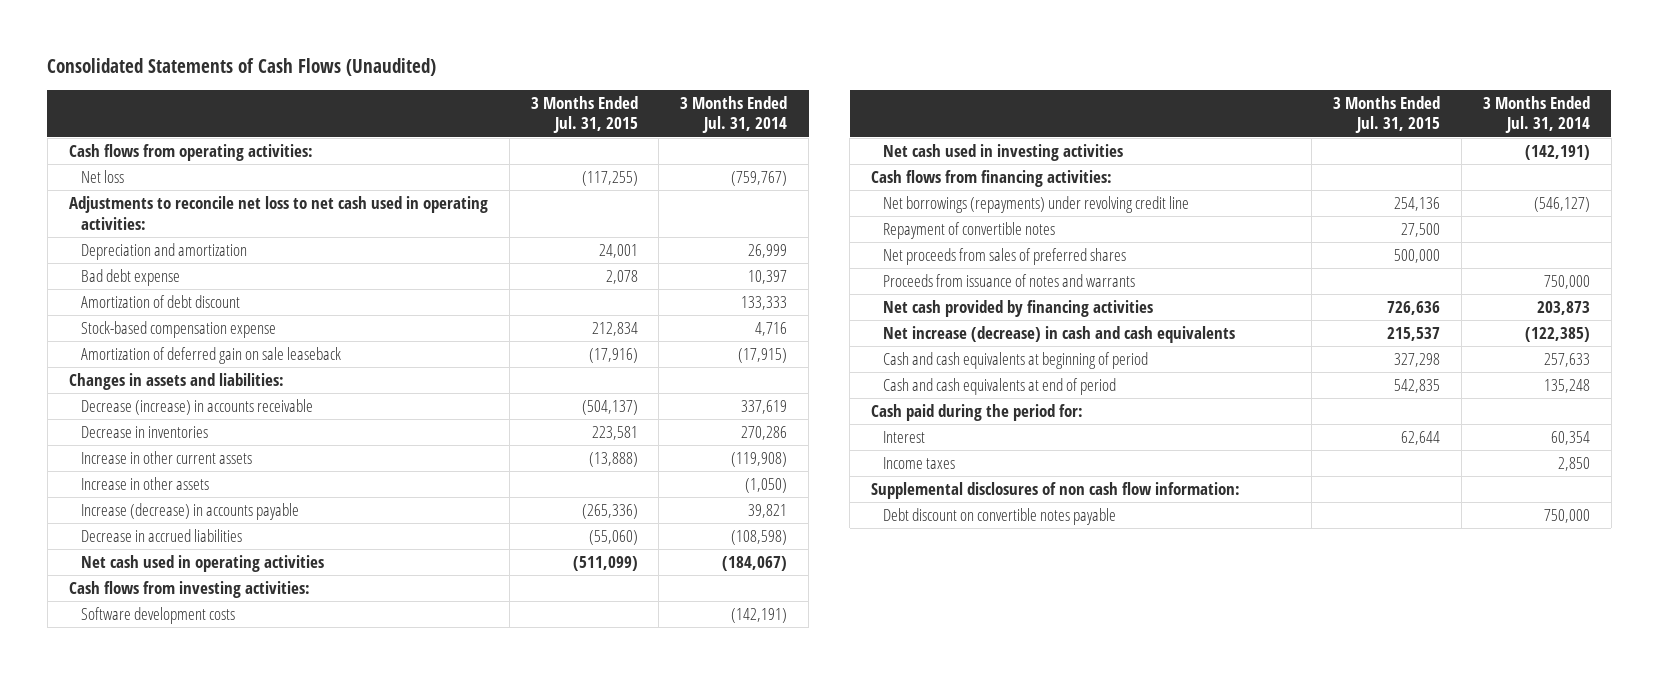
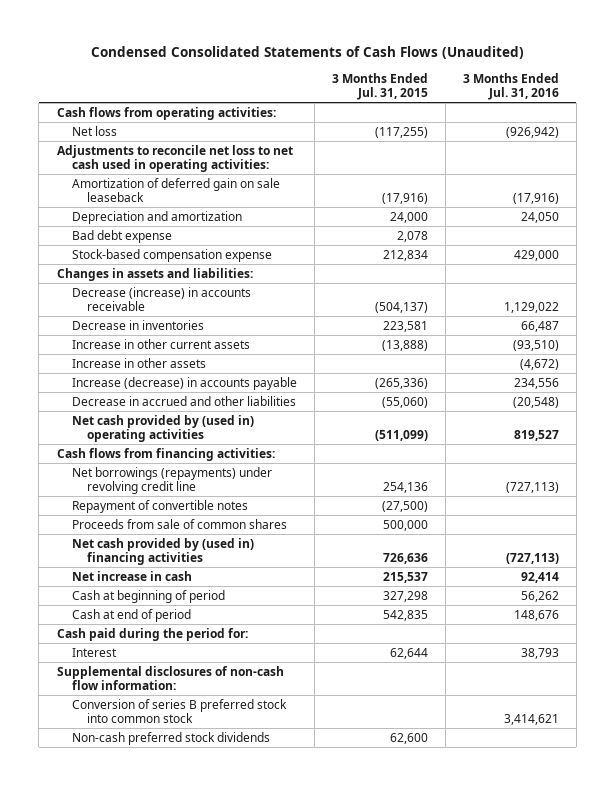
[47,58,437,77] Consolidated Statements of Cash Flows (Unaudited) -> [90,46,524,60] Condensed Consolidated Statements of Cash Flows (Unaudited)
[680,95,788,134] 3 Months Ended Jul. 31, 2014 -> none
none -> [462,73,559,100] 3 Months Ended Jul. 31, 2016
[80,346,341,364] Amortization of deferred gain on sale leaseback -> [71,177,280,202] Amortization of deferred gain on sale leaseback
[598,243,638,258] 24,001 -> [389,211,428,223] 24,000
[80,294,240,308] Amortization of debt discount -> none
[68,580,310,598] Cash flows from investing activities: -> none
[80,606,235,624] Software development costs -> none
[883,143,1124,161] Net cash used in investing activities -> none
[80,528,242,542] Decrease in accrued liabilities -> [71,395,296,406] Decrease in accrued and other liabilities
[80,554,324,572] Net cash used in operating activities -> [71,414,254,442] Net cash provided by (used in) operating activities
[883,247,1127,265] Net proceeds from sales of preferred shares -> none
[883,273,1136,287] Proceeds from issuance of notes and warrants -> none
[1401,222,1441,237] 27,500 -> [381,500,428,512] (27,500)
none -> [71,518,287,529] Proceeds from sale of common shares
[883,299,1154,317] Net cash provided by financing activities -> [71,537,254,565] Net cash provided by (used in) financing activities
[883,325,1236,343] Net increase (decrease) in cash and cash equivalents -> [71,570,192,581] Net increase in cash
[883,351,1149,369] Cash and cash equivalents at beginning of period -> [71,589,225,603] Cash at beginning of period
[883,377,1117,395] Cash and cash equivalents at end of period -> [71,608,191,622] Cash at end of period
[883,456,956,469] Income taxes -> none
[883,507,1117,525] Debt discount on convertible notes payable -> none
[871,481,1241,499] Supplemental disclosures of non cash flow information: -> [56,665,284,690] Supplemental disclosures of non-cash flow information:
none -> [71,698,287,723] Conversion of series B preferred stock into common stock
none -> [71,731,270,745] Non-cash preferred stock dividends

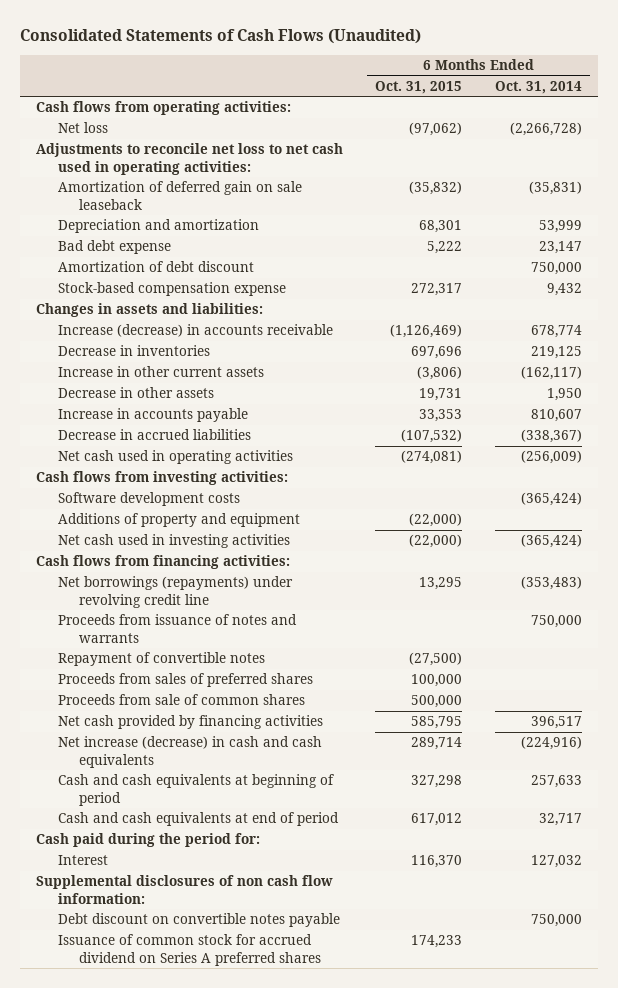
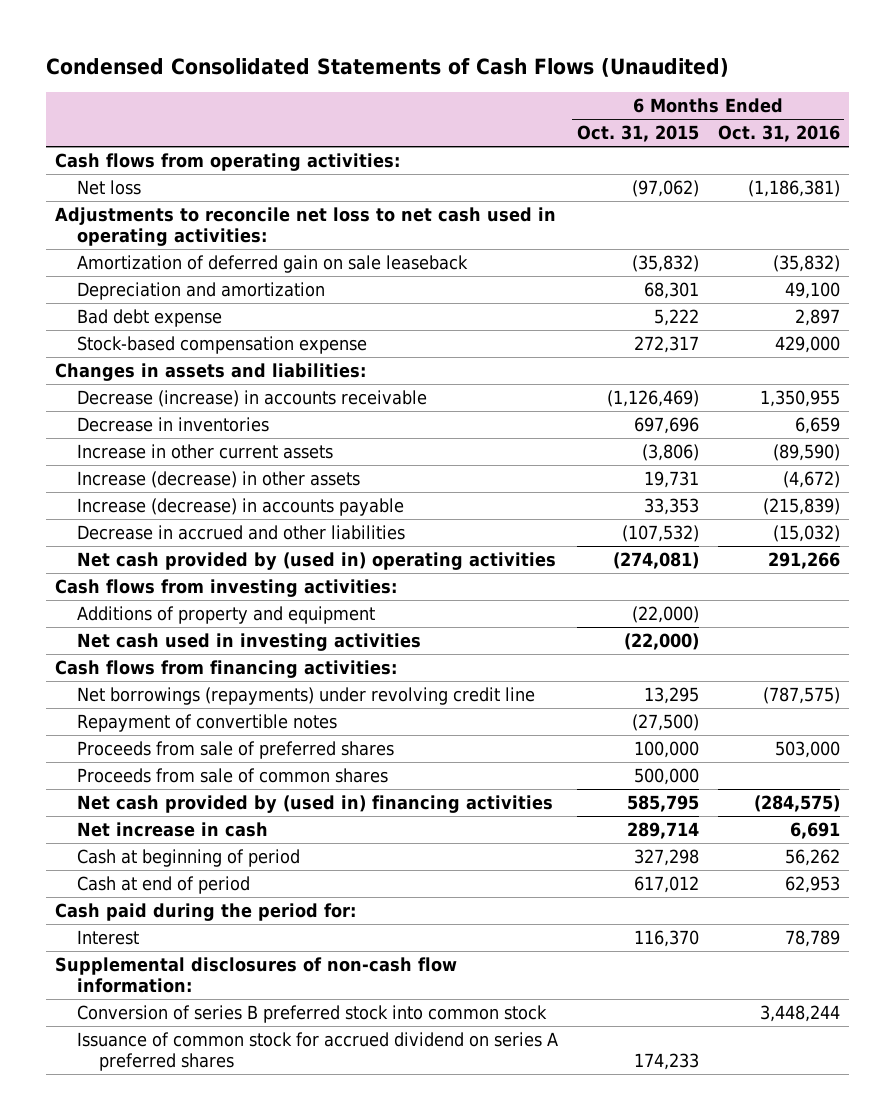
[19,28,421,44] Consolidated Statements of Cash Flows (Unaudited) -> [45,57,729,77] Condensed Consolidated Statements of Cash Flows (Unaudited)
[494,80,582,94] Oct. 31, 2014 -> none
none -> [717,125,840,143] Oct. 31, 2016
[57,261,254,273] Amortization of debt discount -> none
[57,324,333,338] Increase (decrease) in accounts receivable -> [77,390,428,408] Decrease (increase) in accounts receivable
[57,387,214,399] Decrease in other assets -> [77,471,361,489] Increase (decrease) in other assets
[57,408,248,423] Increase in accounts payable -> [77,498,405,517] Increase (decrease) in accounts payable
[57,429,251,441] Decrease in accrued liabilities -> [77,525,406,541] Decrease in accrued and other liabilities
[57,450,293,465] Net cash used in operating activities -> [77,552,557,571] Net cash provided by (used in) operating activities
[57,492,240,507] Software development costs -> none
[57,614,297,643] Proceeds from issuance of notes and warrants -> none
[57,673,313,688] Proceeds from sales of preferred shares -> [77,741,395,760] Proceeds from sale of preferred shares
[57,715,323,730] Net cash provided by financing activities -> [77,795,554,814] Net cash provided by (used in) financing activities
[57,736,322,768] Net increase (decrease) in cash and cash equivalents -> [77,822,269,838] Net increase in cash
[57,774,334,806] Cash and cash equivalents at beginning of period -> [77,849,301,868] Cash at beginning of period
[57,812,339,827] Cash and cash equivalents at end of period -> [77,876,251,895] Cash at end of period
[57,913,340,928] Debt discount on convertible notes payable -> none
[35,875,333,904] Supplemental disclosures of non cash flow information: -> [55,957,458,994] Supplemental disclosures of non-cash flow information:
none -> [77,1005,548,1024] Conversion of series B preferred stock into common stock
[57,934,322,966] Issuance of common stock for accrued dividend on Series A preferred shares -> [77,1032,559,1072] Issuance of common stock for accrued dividend on series A preferred shares

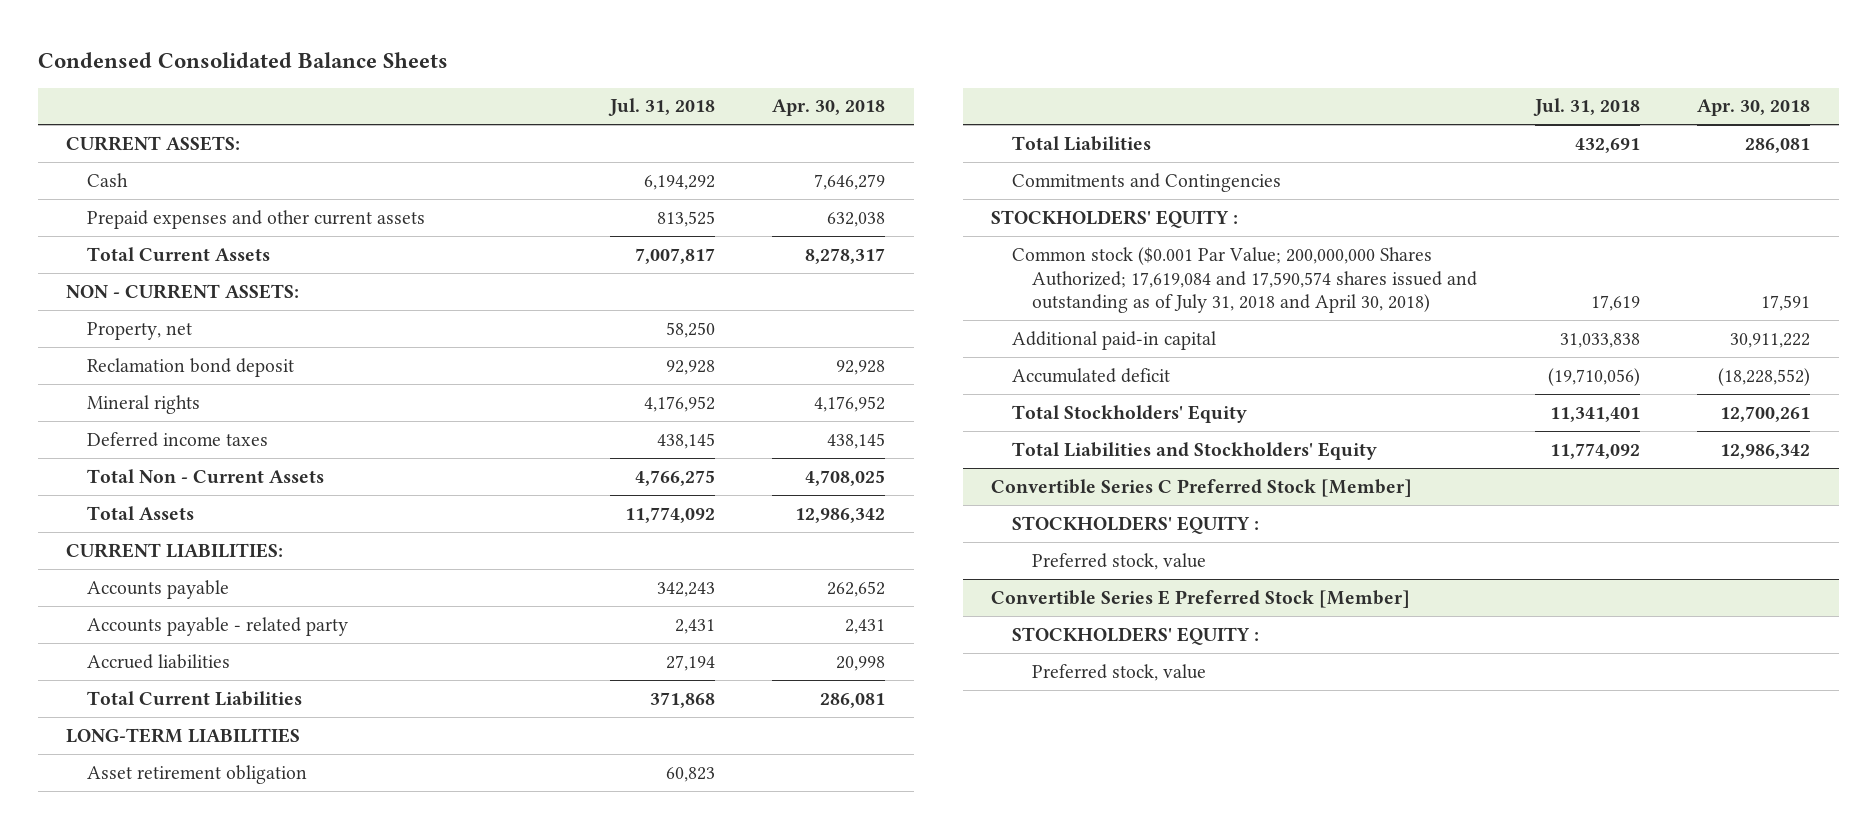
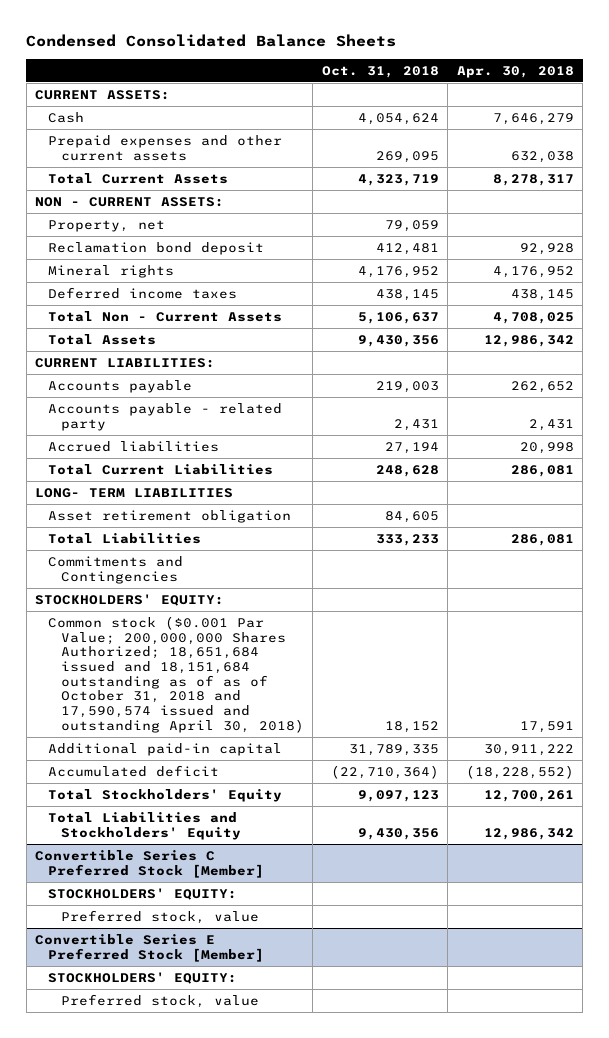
[607,98,715,117] Jul. 31, 2018 -> none
none -> [321,65,439,78] Oct. 31, 2018
[66,727,301,743] LONG-TERM LIABILITIES -> [35,488,234,499] LONG- TERM LIABILITIES
[991,209,1239,228] STOCKHOLDERS' EQUITY : -> [35,594,225,607] STOCKHOLDERS' EQUITY:
[1011,246,1478,314] Common stock ($0.001 Par Value; 200,000,000 Shares Authorized; 17,619,084 and 17,590,574 shares issued and outstanding as of July 31, 2018 and April 30, 2018) -> [48,616,304,733] Common stock ($0.001 Par Value; 200,000,000 Shares Authorized; 18,651,684 issued and 18,151,684 outstanding as of as of October 31, 2018 and 17,590,574 issued and outstanding April 30, 2018)
[1011,515,1259,534] STOCKHOLDERS' EQUITY : -> [48,888,238,901] STOCKHOLDERS' EQUITY:
[1011,626,1259,645] STOCKHOLDERS' EQUITY : -> [48,972,238,985] STOCKHOLDERS' EQUITY:

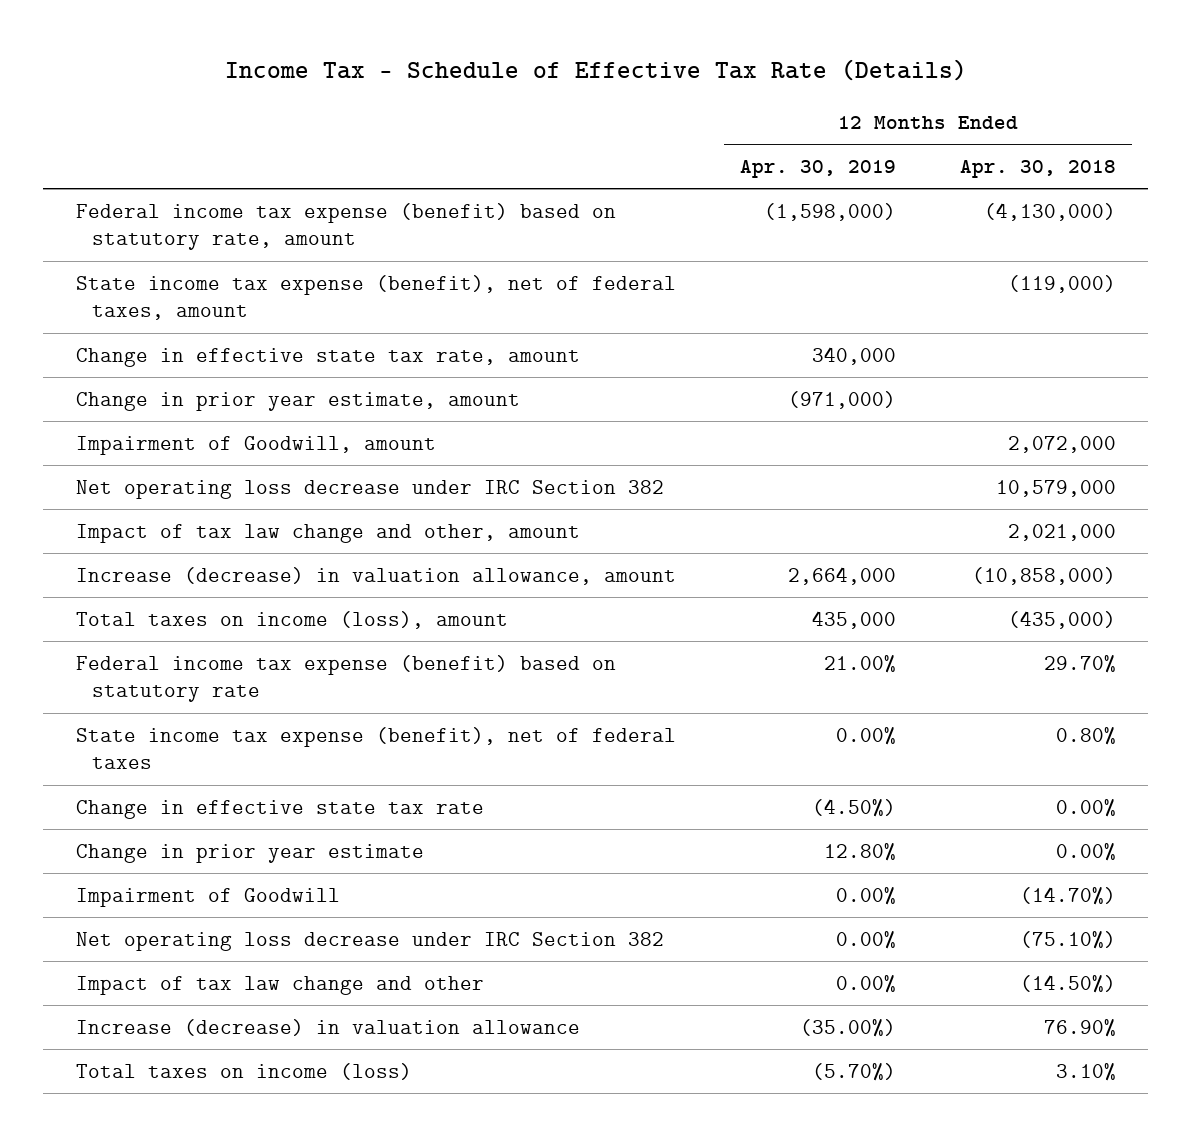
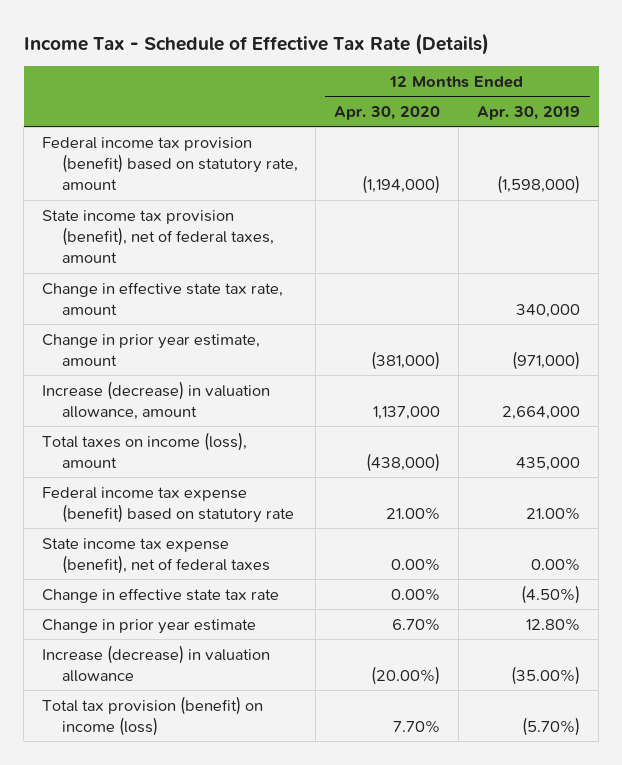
[960,159,1117,178] Apr. 30, 2018 -> none
none -> [334,105,441,120] Apr. 30, 2020
[75,202,616,251] Federal income tax expense (benefit) based on statutory rate, amount -> [42,136,298,191] Federal income tax provision (benefit) based on statutory rate, amount
[75,274,676,321] State income tax expense (benefit), net of federal taxes, amount -> [42,209,274,264] State income tax provision (benefit), net of federal taxes, amount
[75,435,436,455] Impairment of Goodwill, amount -> none
[75,479,664,499] Net operating loss decrease under IRC Section 382 -> none
[75,523,580,543] Impact of tax law change and other, amount -> none
[75,887,340,907] Impairment of Goodwill -> none
[75,931,664,951] Net operating loss decrease under IRC Section 382 -> none
[75,975,484,995] Impact of tax law change and other -> none
[75,1062,412,1080] Total taxes on income (loss) -> [42,695,264,737] Total tax provision (benefit) on income (loss)

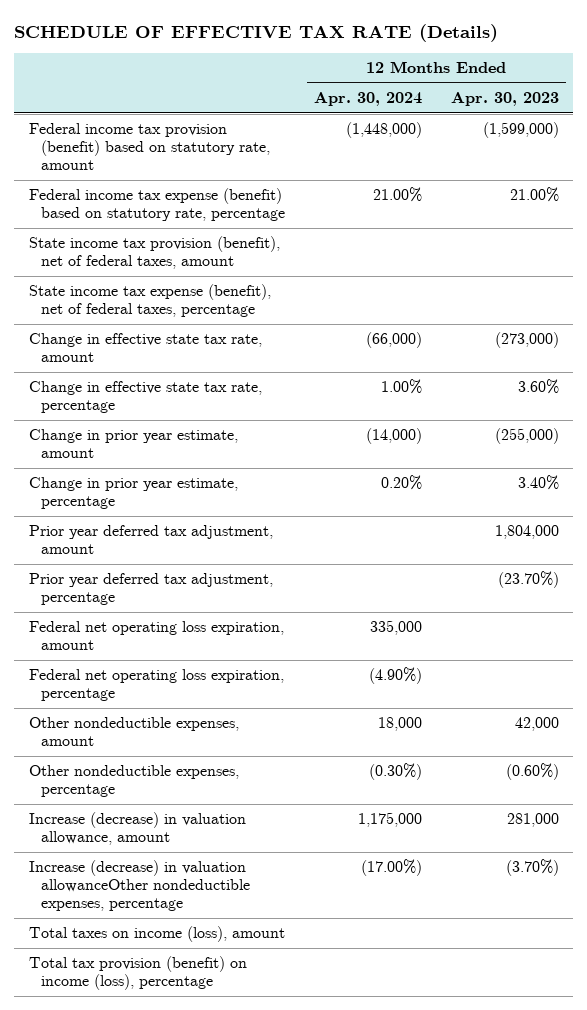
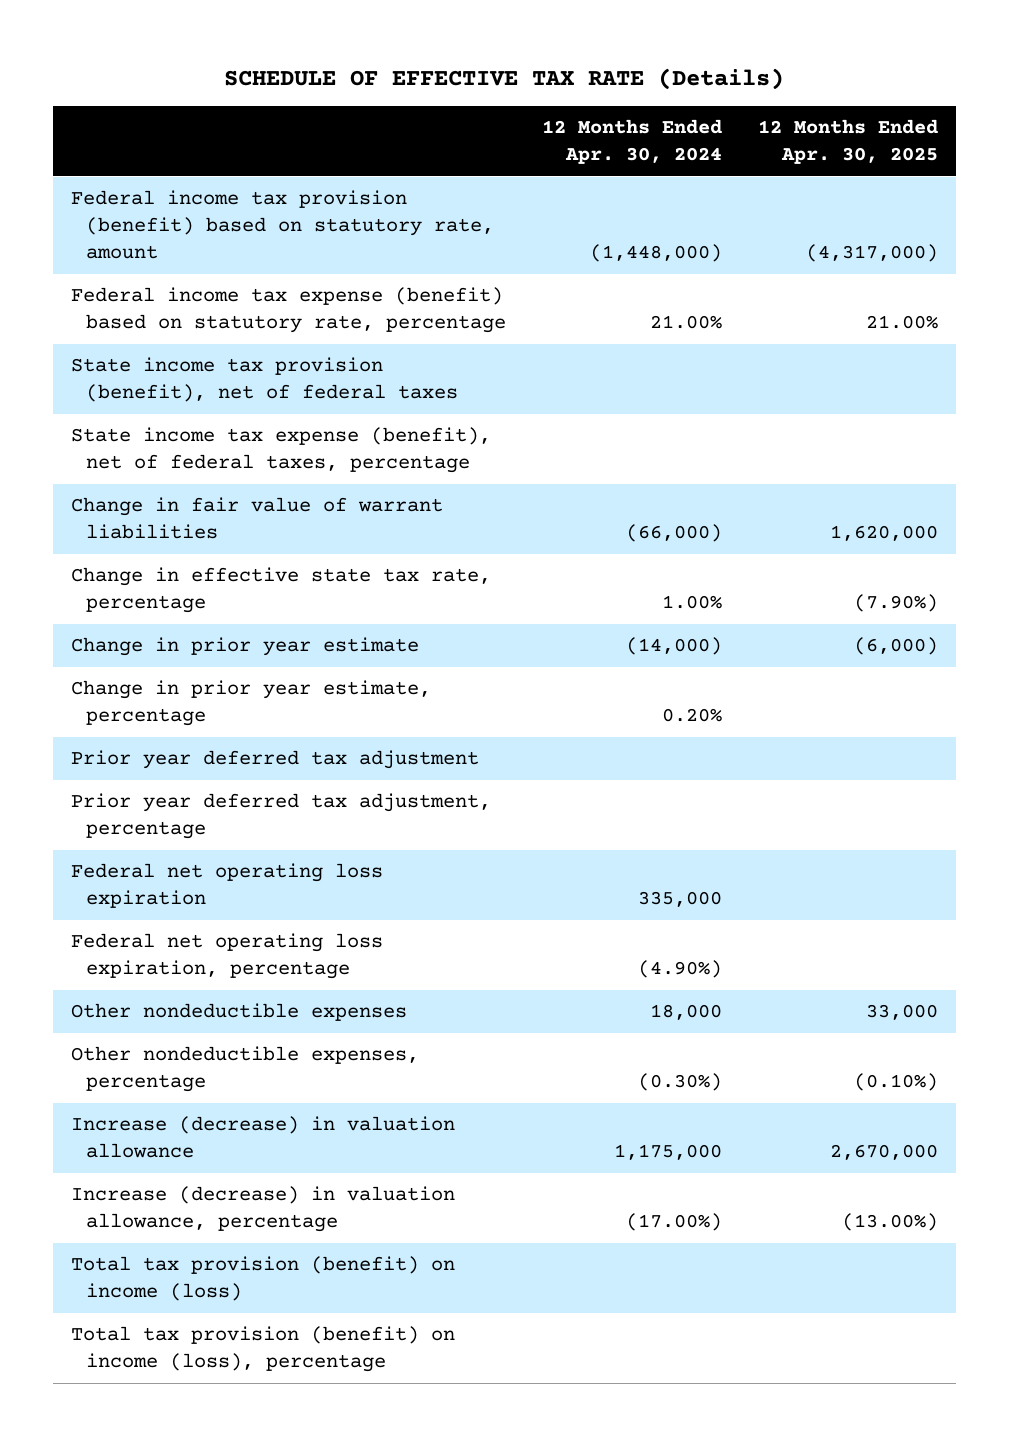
[450,92,559,107] Apr. 30, 2023 -> none
none -> [757,119,938,165] 12 Months Ended Apr. 30, 2025
[28,236,280,270] State income tax provision (benefit), net of federal taxes, amount -> [70,357,459,403] State income tax provision (benefit), net of federal taxes
[28,333,262,363] Change in effective state tax rate, amount -> [70,497,443,540] Change in fair value of warrant liabilities
[28,429,238,459] Change in prior year estimate, amount -> [70,637,419,657] Change in prior year estimate
[28,525,273,555] Prior year deferred tax adjustment, amount -> [70,750,479,770] Prior year deferred tax adjustment
[28,621,284,651] Federal net operating loss expiration, amount -> [70,863,383,909] Federal net operating loss expiration
[28,717,239,747] Other nondeductible expenses, amount -> [70,1003,407,1022] Other nondeductible expenses
[28,812,246,846] Increase (decrease) in valuation allowance, amount -> [70,1116,455,1159] Increase (decrease) in valuation allowance
[28,860,250,912] Increase (decrease) in valuation allowanceOther nondeductible expenses, percentage -> [70,1186,455,1233] Increase (decrease) in valuation allowance, percentage
[28,926,285,943] Total taxes on income (loss), amount -> [70,1256,455,1302] Total tax provision (benefit) on income (loss)

